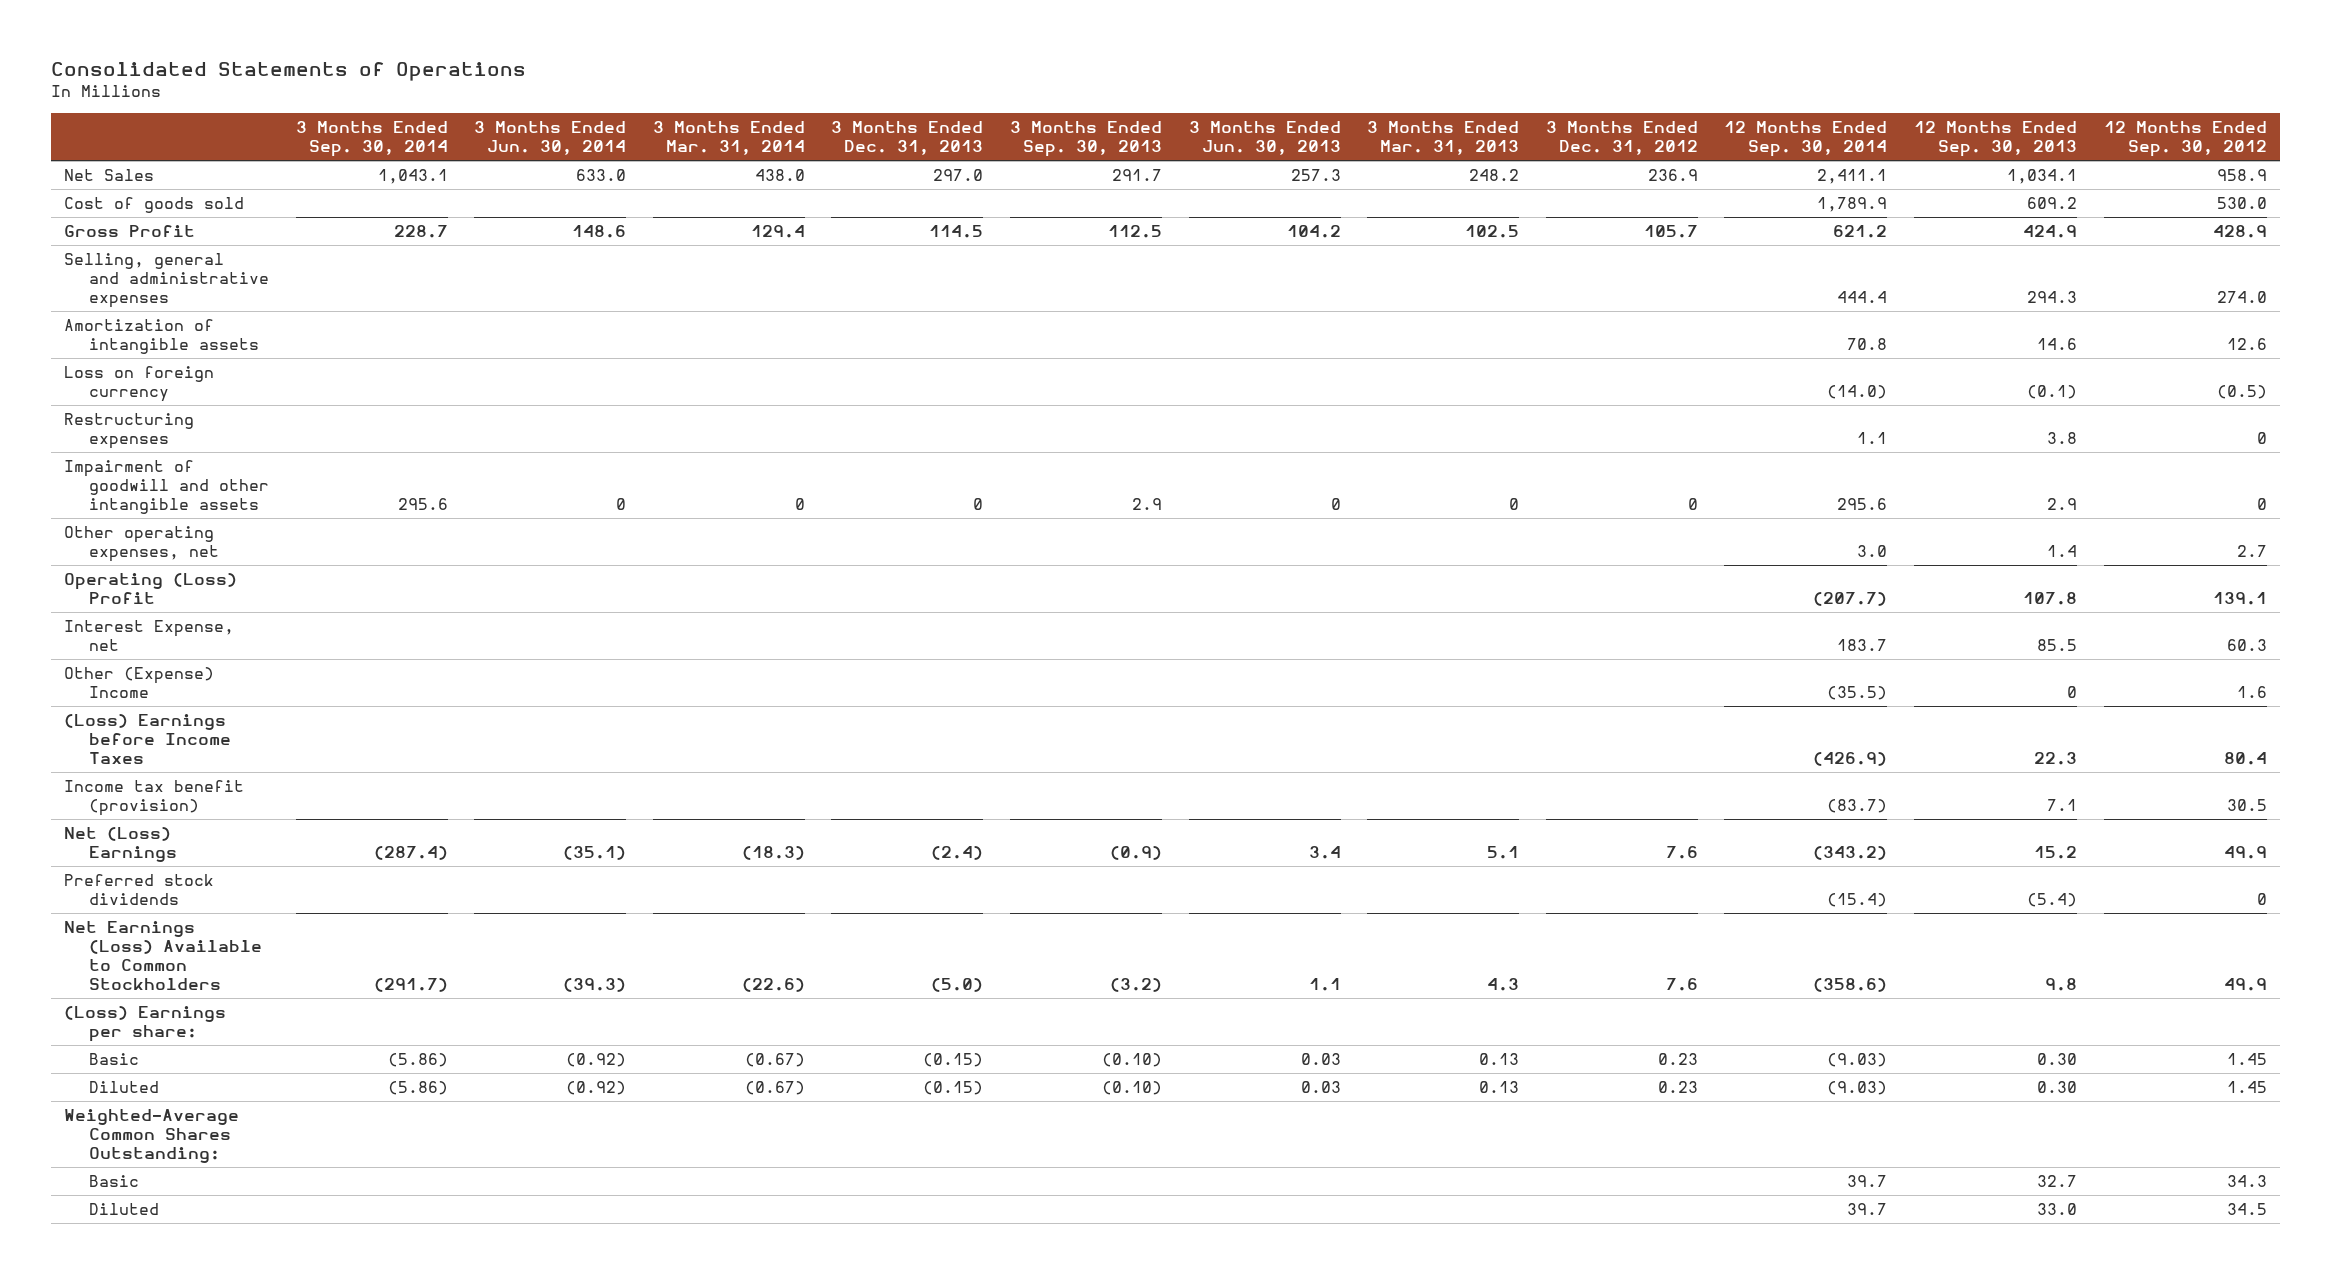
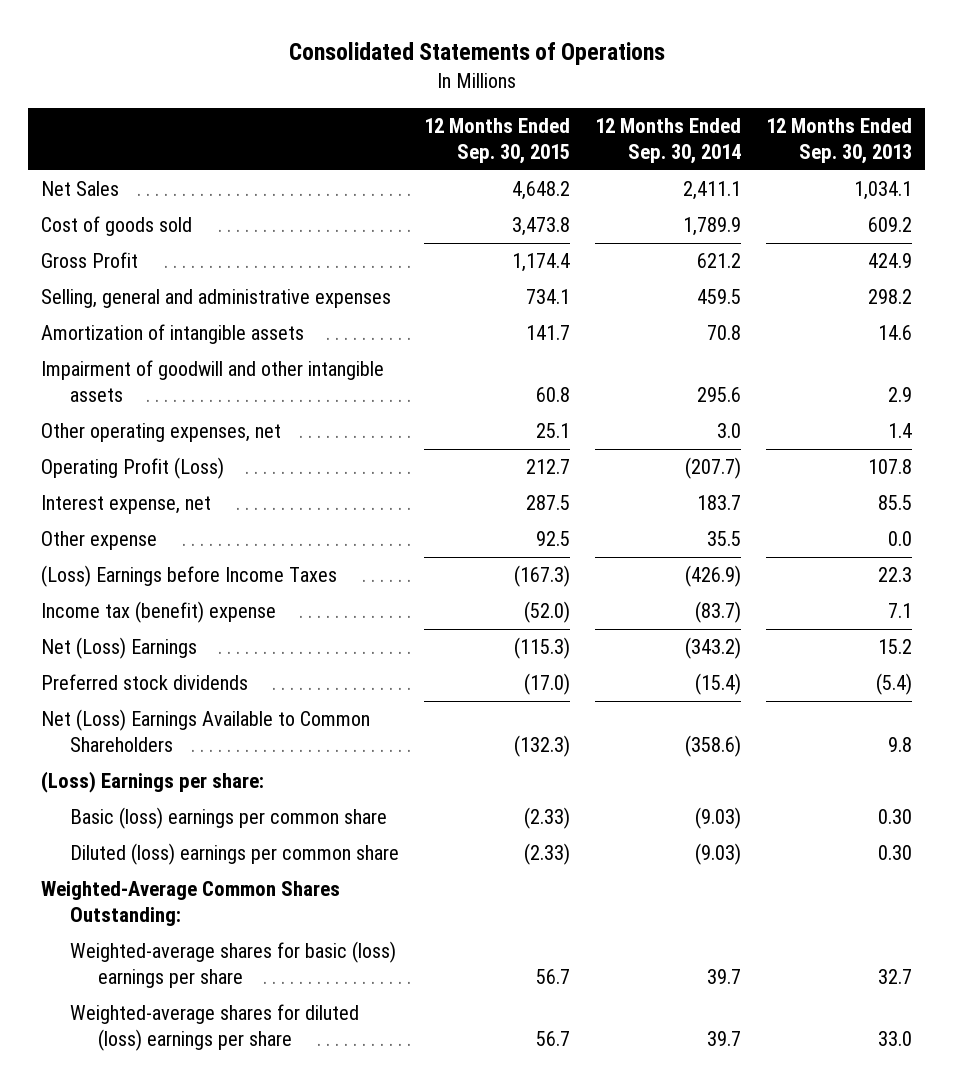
[295,121,448,158] 3 Months Ended Sep. 30, 2014 -> none
[474,121,627,156] 3 Months Ended Jun. 30, 2014 -> none
[652,121,805,156] 3 Months Ended Mar. 31, 2014 -> none
[831,121,984,156] 3 Months Ended Dec. 31, 2013 -> none
[1009,121,1162,158] 3 Months Ended Sep. 30, 2013 -> none
[1188,121,1341,156] 3 Months Ended Jun. 30, 2013 -> none
[1367,121,1520,156] 3 Months Ended Mar. 31, 2013 -> none
[1545,121,1698,156] 3 Months Ended Dec. 31, 2012 -> none
[2103,121,2267,158] 12 Months Ended Sep. 30, 2012 -> none
none -> [423,118,570,164] 12 Months Ended Sep. 30, 2015
[1837,290,1888,303] 444.4 -> [697,289,742,305] 459.5
[2026,290,2077,303] 294.3 -> [868,289,913,305] 298.2
[64,366,215,403] Loss on foreign currency -> none
[64,413,195,450] Restructuring expenses -> none
[64,573,238,605] Operating (Loss) Profit -> [40,457,224,480] Operating Profit (Loss)
[64,620,235,652] Interest Expense, net -> [40,495,211,515] Interest expense, net
[64,667,215,699] Other (Expense) Income -> [40,531,157,551] Other expense
[1827,686,1888,701] (35.5) -> [707,531,742,547] 35.5
[2066,686,2077,699] 0 -> [888,531,913,547] 0.0
[64,780,245,817] Income tax benefit (provision) -> [40,601,276,624] Income tax (benefit) expense
[64,921,263,990] Net Earnings (Loss) Available to Common Stockholders -> [40,709,370,752] Net (Loss) Earnings Available to Common Shareholders
[89,1053,140,1066] Basic -> [69,807,387,830] Basic (loss) earnings per common share
[89,1081,160,1094] Diluted -> [69,843,399,866] Diluted (loss) earnings per common share
[89,1175,140,1188] Basic -> [69,941,396,988] Weighted-average shares for basic (loss) earnings per share
[89,1203,160,1216] Diluted -> [69,1004,359,1051] Weighted-average shares for diluted (loss) earnings per share

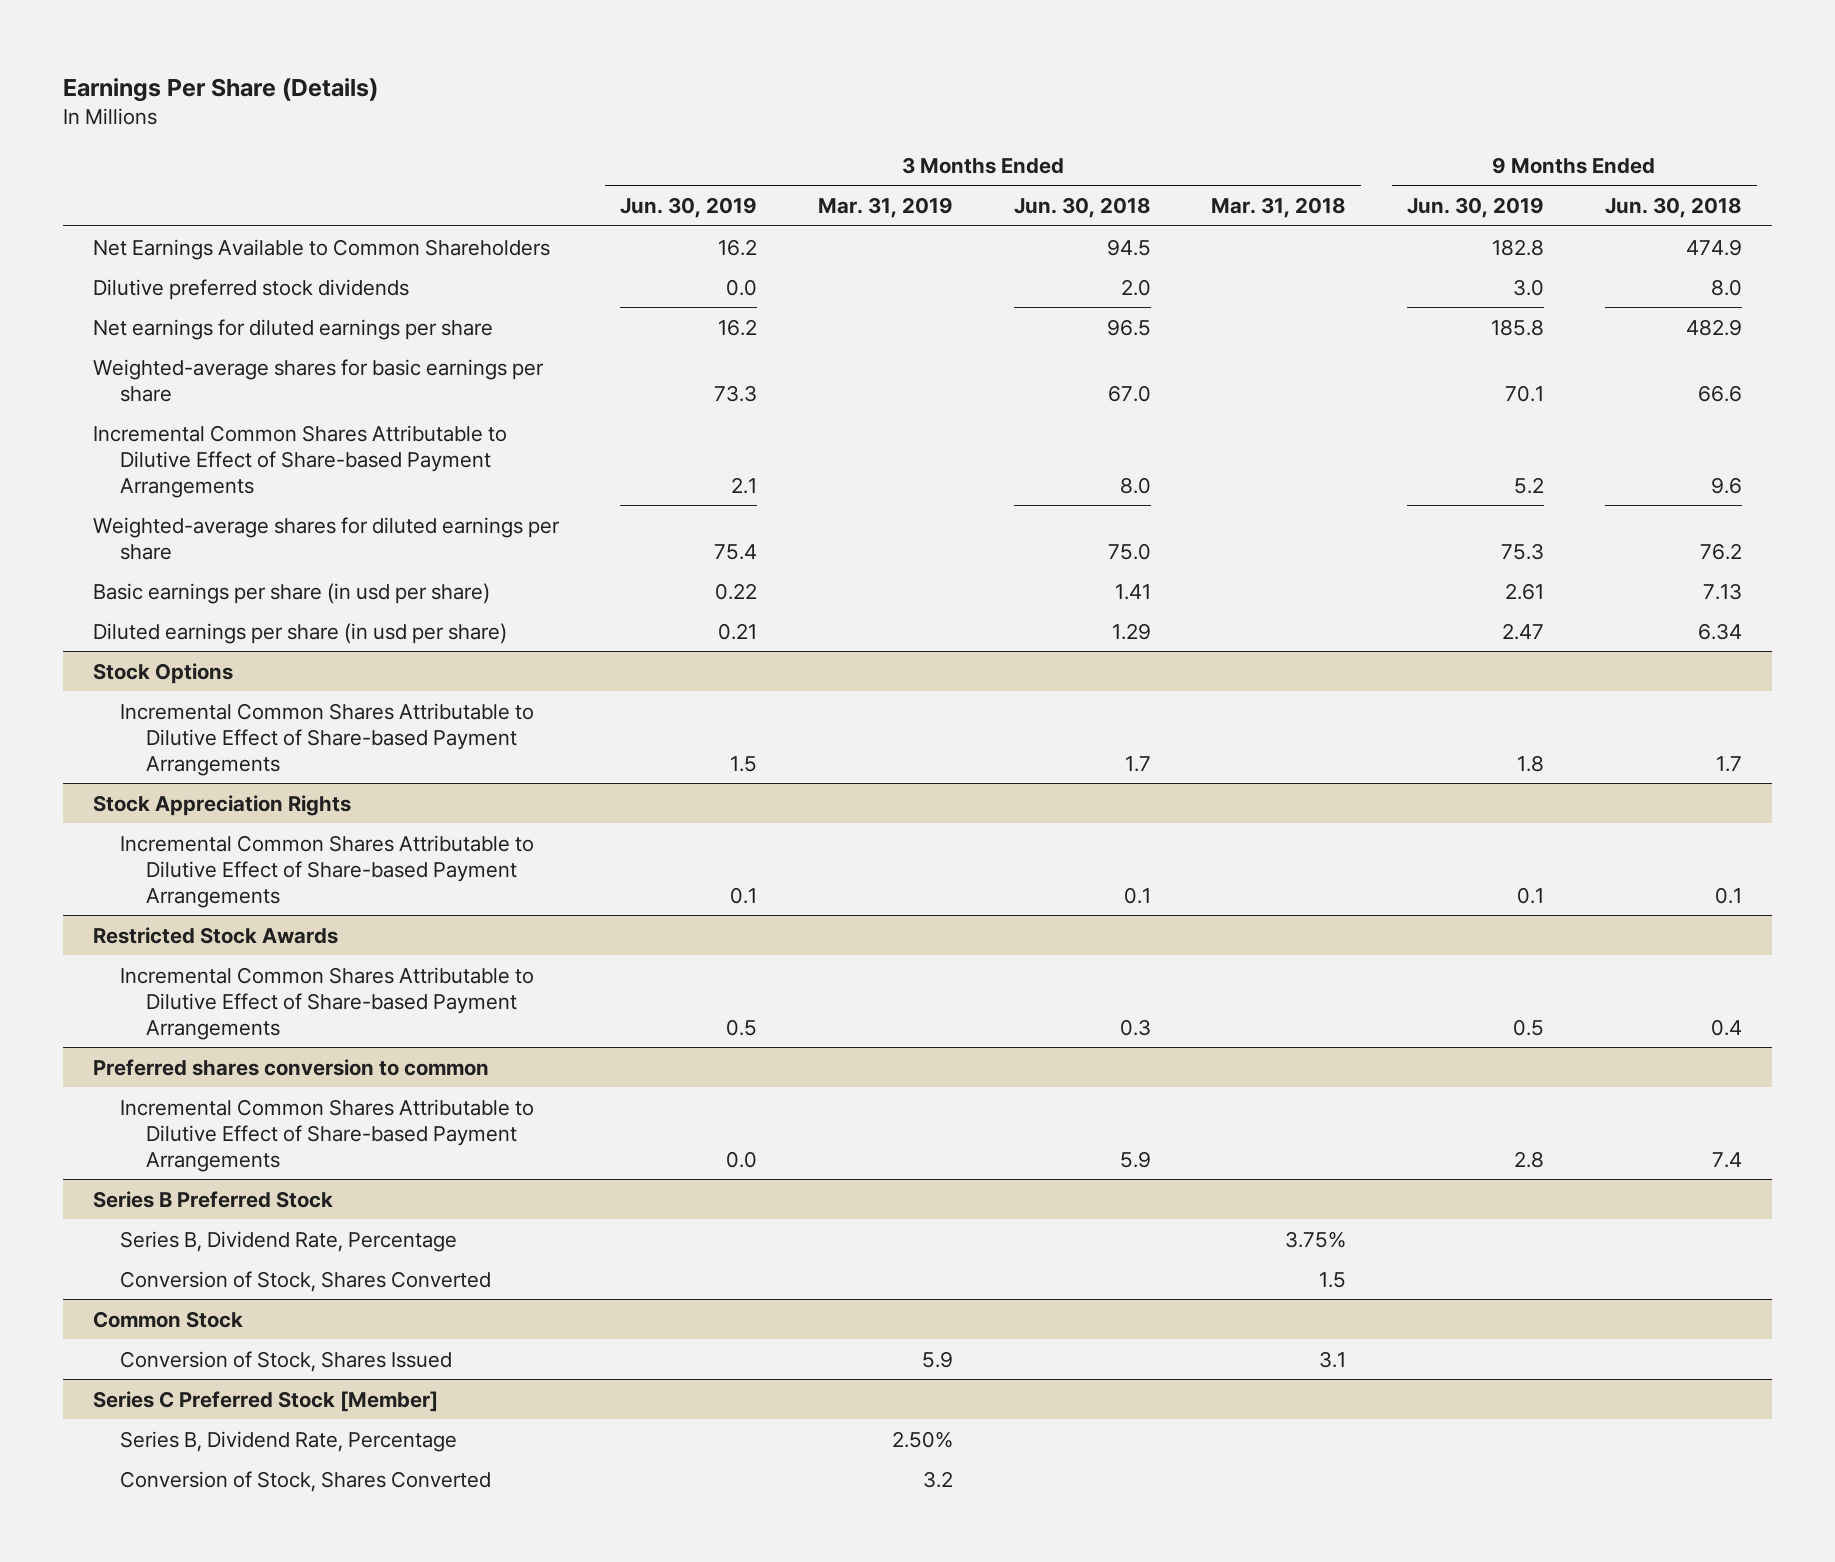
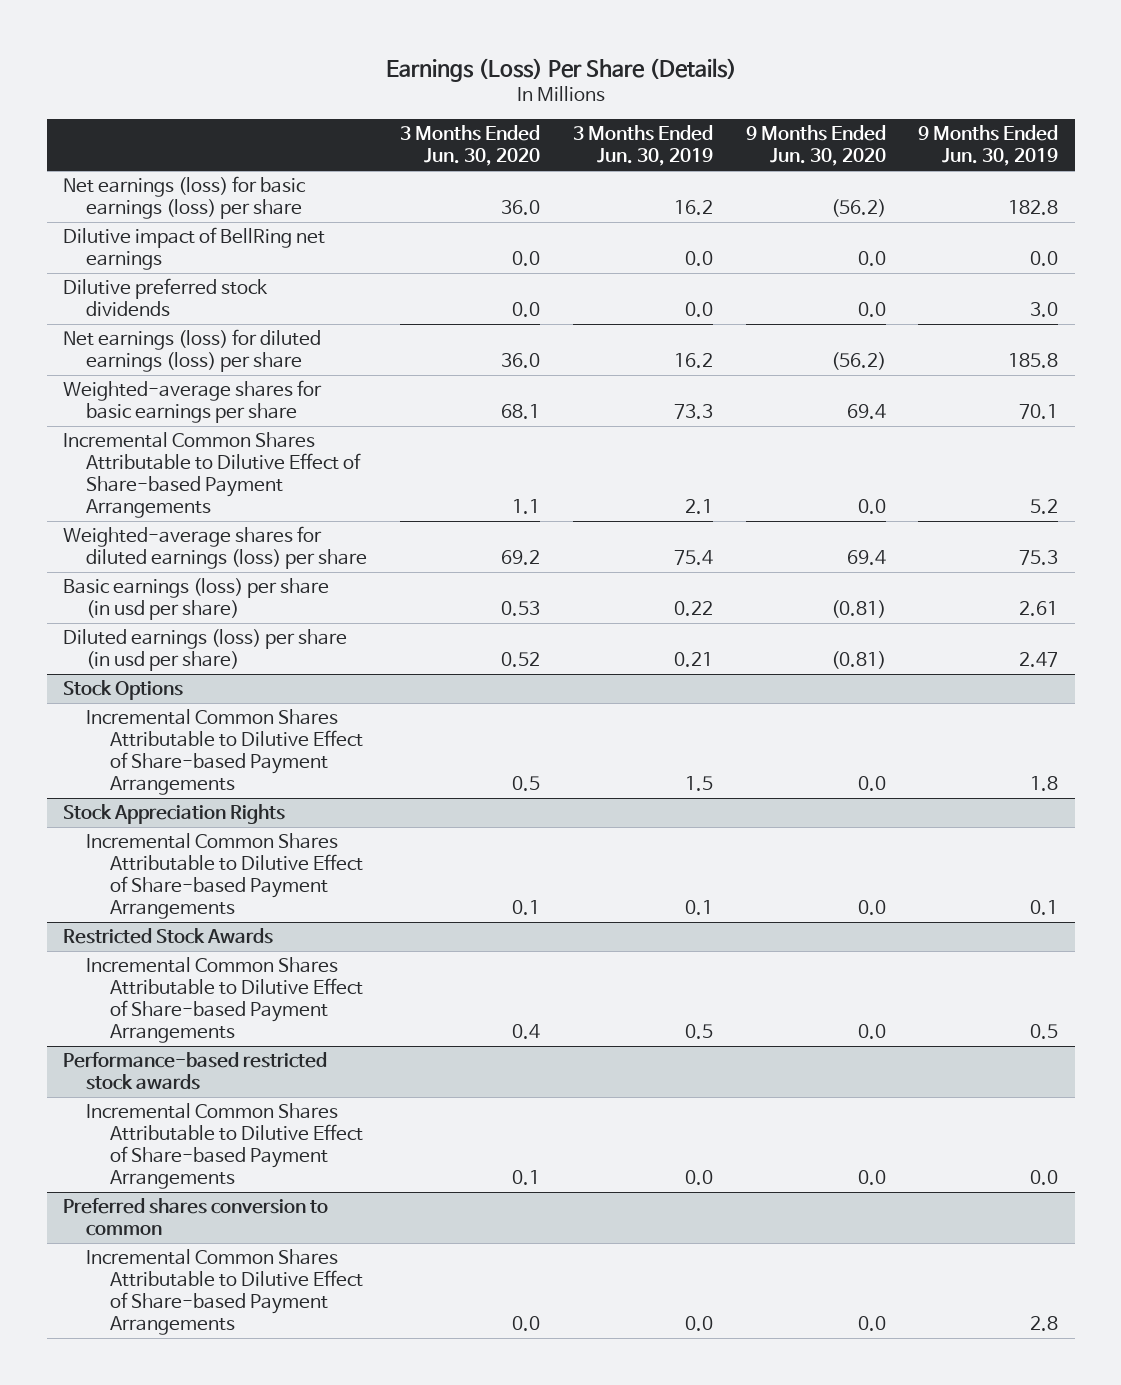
[63,77,379,102] Earnings Per Share (Details) -> [385,57,737,82] Earnings (Loss) Per Share (Details)
[817,197,953,219] Mar. 31, 2019 -> none
[1013,197,1151,219] Jun. 30, 2018 -> none
[1211,197,1347,219] Mar. 31, 2018 -> none
[1604,197,1742,219] Jun. 30, 2018 -> none
none -> [400,125,541,167] 3 Months Ended Jun. 30, 2020
none -> [745,125,886,167] 9 Months Ended Jun. 30, 2020
[93,238,551,260] Net Earnings Available to Common Shareholders -> [62,176,306,220] Net earnings (loss) for basic earnings (loss) per share
none -> [62,227,325,271] Dilutive impact of BellRing net earnings
[93,318,494,340] Net earnings for diluted earnings per share -> [62,329,321,373] Net earnings (loss) for diluted earnings (loss) per share
[93,516,561,560] Weighted-average shares for diluted earnings per share -> [62,526,368,570] Weighted-average shares for diluted earnings (loss) per share
[93,582,491,604] Basic earnings per share (in usd per share) -> [62,578,329,621] Basic earnings (loss) per share (in usd per share)
[93,622,508,644] Diluted earnings per share (in usd per share) -> [62,629,347,672] Diluted earnings (loss) per share (in usd per share)
none -> [62,1052,327,1091] Performance-based restricted stock awards
none -> [86,1103,363,1189] Incremental Common Shares Attributable to Dilutive Effect of Share-based Payment Arrangements
[93,1190,334,1208] Series B Preferred Stock -> none
[119,1230,457,1252] Series B, Dividend Rate, Percentage -> none
[119,1270,491,1292] Conversion of Stock, Shares Converted -> none
[93,1310,244,1328] Common Stock -> none
[119,1350,452,1372] Conversion of Stock, Shares Issued -> none
[93,1390,439,1412] Series C Preferred Stock [Member] -> none
[119,1430,457,1452] Series B, Dividend Rate, Percentage -> none
[119,1470,491,1492] Conversion of Stock, Shares Converted -> none

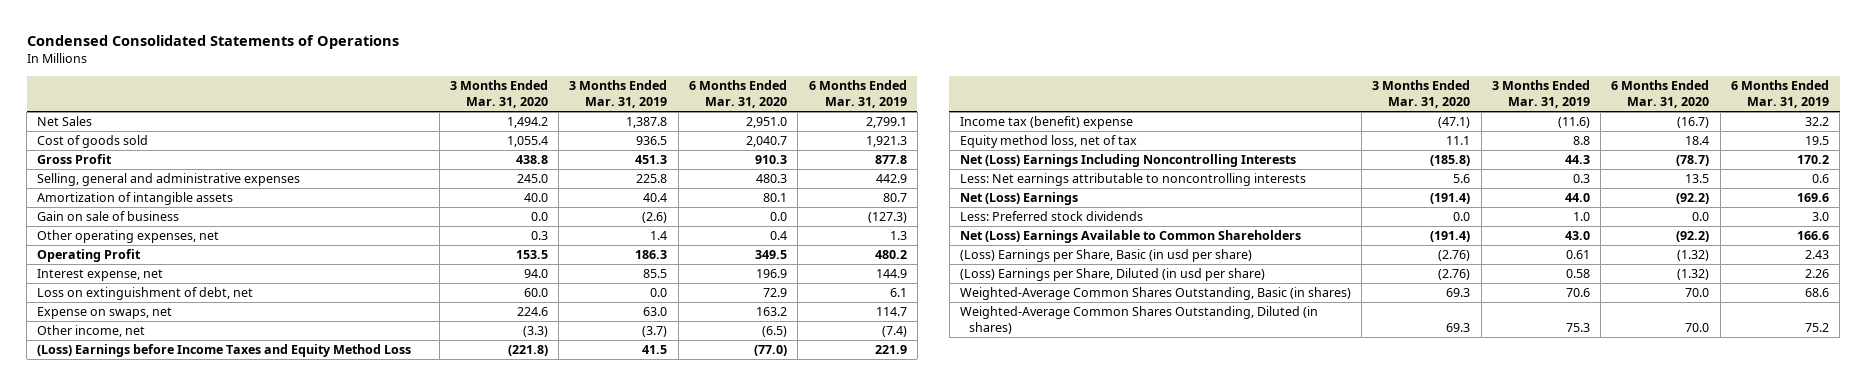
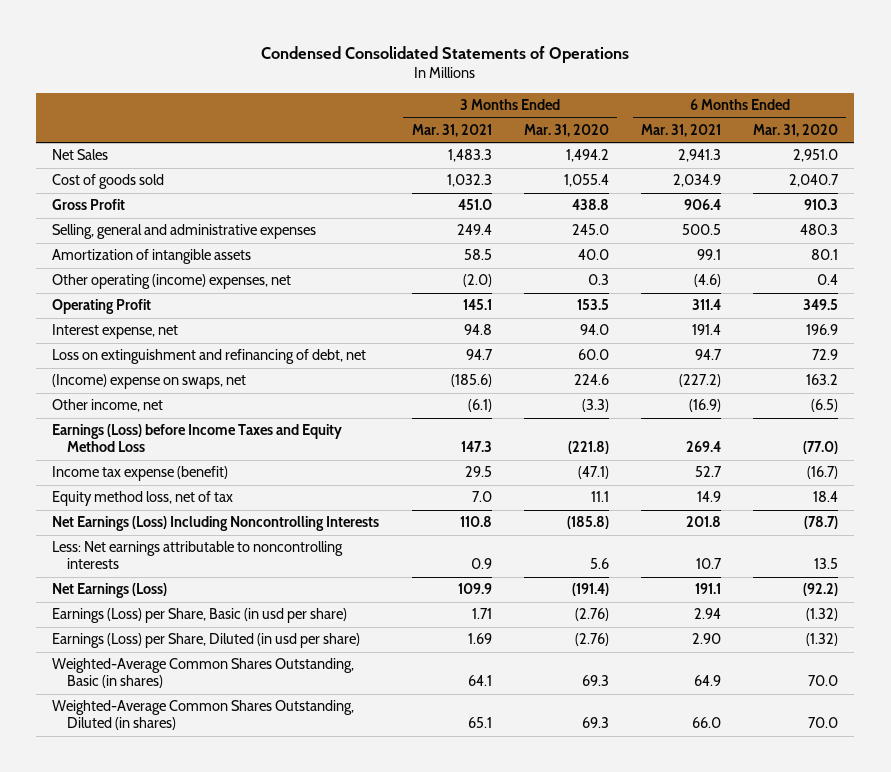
[569,80,668,108] 3 Months Ended Mar. 31, 2019 -> none
[808,80,907,108] 6 Months Ended Mar. 31, 2019 -> none
none -> [411,124,492,138] Mar. 31, 2021
none -> [641,124,722,138] Mar. 31, 2021
[37,211,180,222] Gain on sale of business -> none
[37,230,220,244] Other operating expenses, net -> [52,274,292,290] Other operating (income) expenses, net
[37,287,254,301] Loss on extinguishment of debt, net -> [52,349,367,365] Loss on extinguishment and refinancing of debt, net
[37,307,173,320] Expense on swaps, net -> [52,374,247,390] (Income) expense on swaps, net
[37,344,412,358] (Loss) Earnings before Income Taxes and Equity Method Loss -> [52,424,343,453] Earnings (Loss) before Income Taxes and Equity Method Loss
[959,116,1133,130] Income tax (benefit) expense -> [52,466,229,482] Income tax expense (benefit)
[959,154,1296,168] Net (Loss) Earnings Including Noncontrolling Interests -> [52,516,380,532] Net Earnings (Loss) Including Noncontrolling Interests
[959,211,1143,222] Less: Preferred stock dividends -> none
[959,230,1301,244] Net (Loss) Earnings Available to Common Shareholders -> none
[959,192,1078,206] Net (Loss) Earnings -> [52,583,168,599] Net Earnings (Loss)
[959,249,1252,263] (Loss) Earnings per Share, Basic (in usd per share) -> [52,608,348,624] Earnings (Loss) per Share, Basic (in usd per share)
[959,268,1265,282] (Loss) Earnings per Share, Diluted (in usd per share) -> [52,633,361,649] Earnings (Loss) per Share, Diluted (in usd per share)

